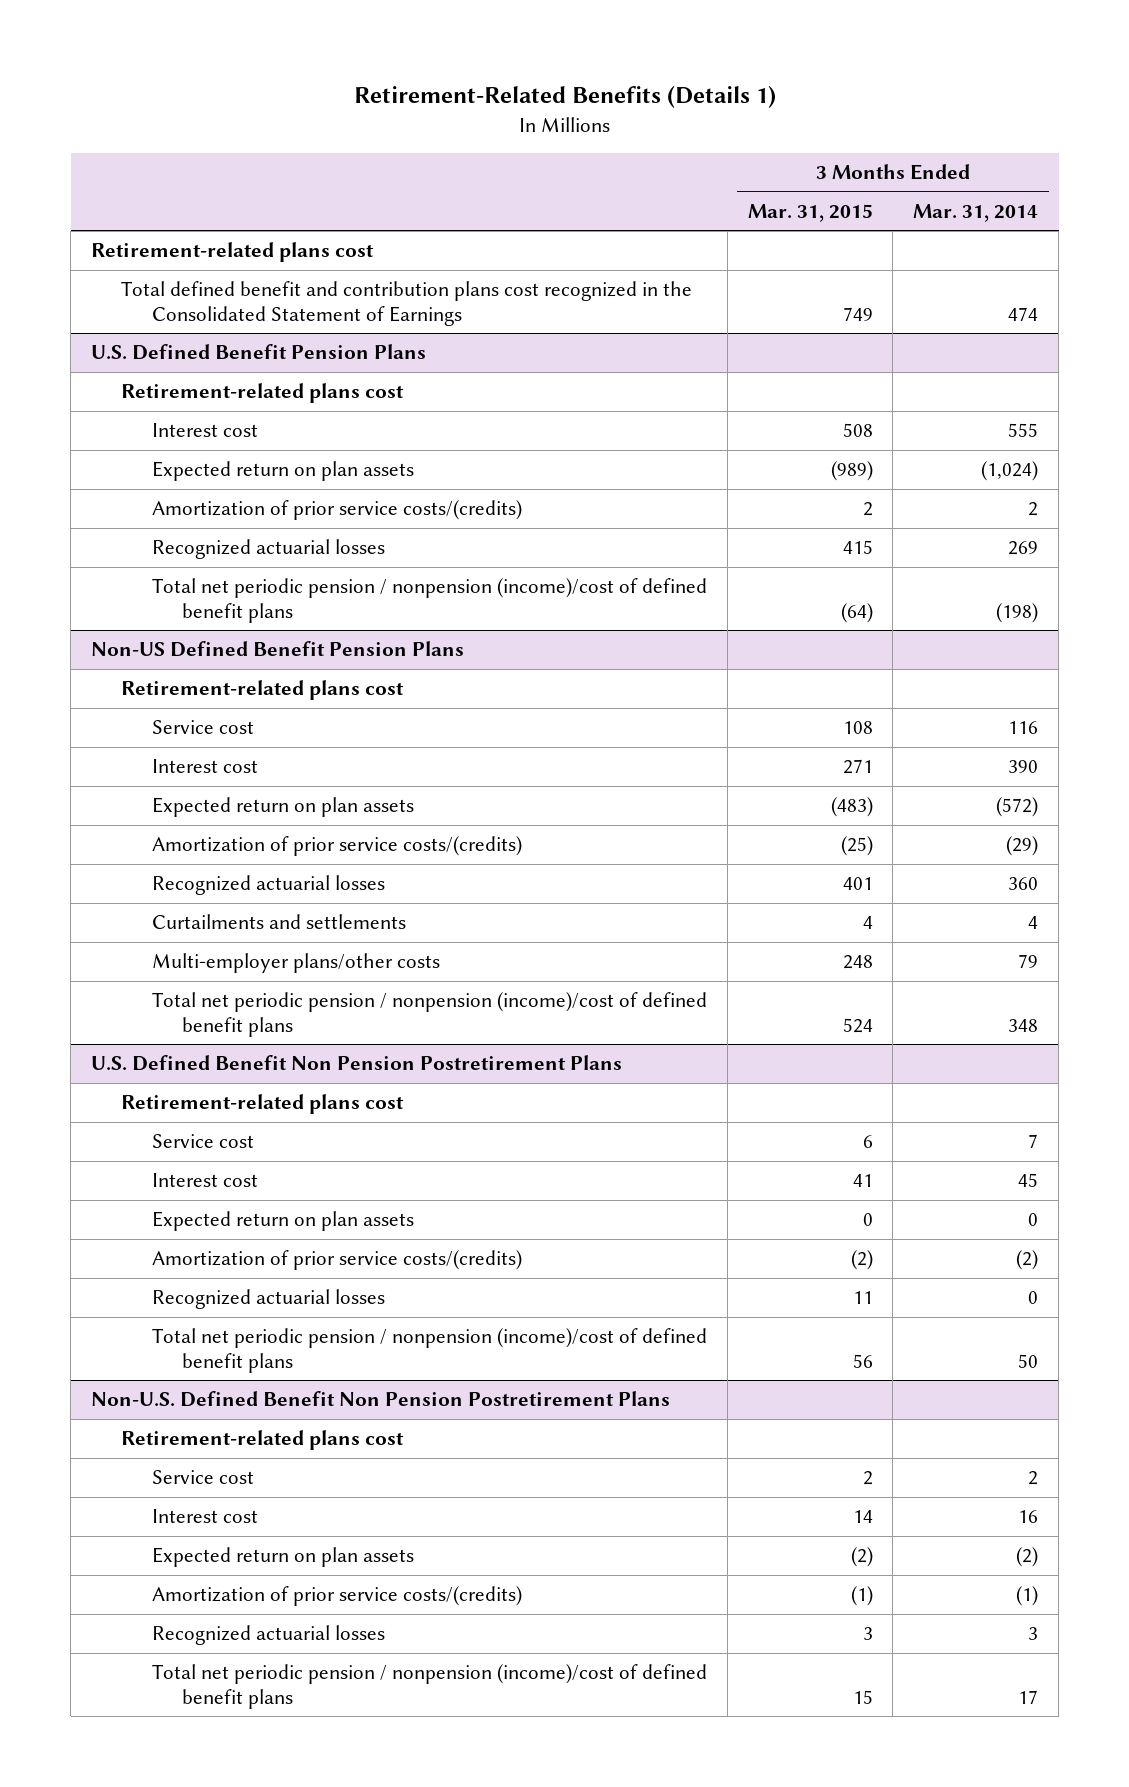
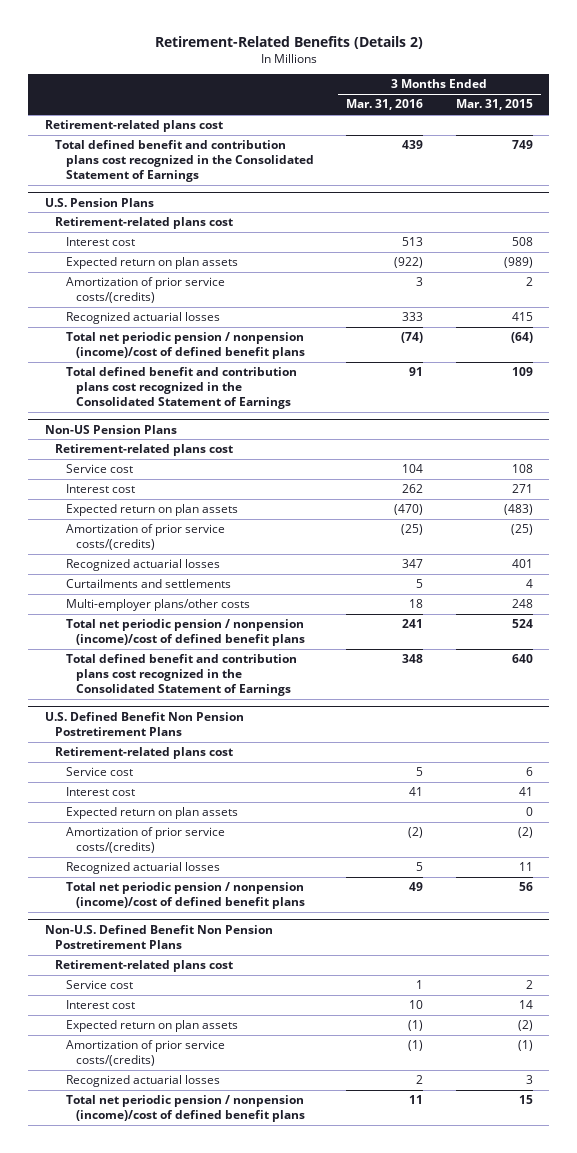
[353,86,776,109] Retirement-Related Benefits (Details 1) -> [154,35,423,49] Retirement-Related Benefits (Details 2)
[913,203,1039,222] Mar. 31, 2014 -> none
none -> [346,99,424,111] Mar. 31, 2016
[91,344,427,361] U.S. Defined Benefit Pension Plans -> [44,197,154,207] U.S. Pension Plans
none -> [65,367,297,410] Total defined benefit and contribution plans cost recognized in the Consolidated Statement of Earnings
[91,641,465,658] Non-US Defined Benefit Pension Plans -> [44,424,177,434] Non-US Pension Plans
none -> [65,654,297,697] Total defined benefit and contribution plans cost recognized in the Consolidated Statement of Earnings

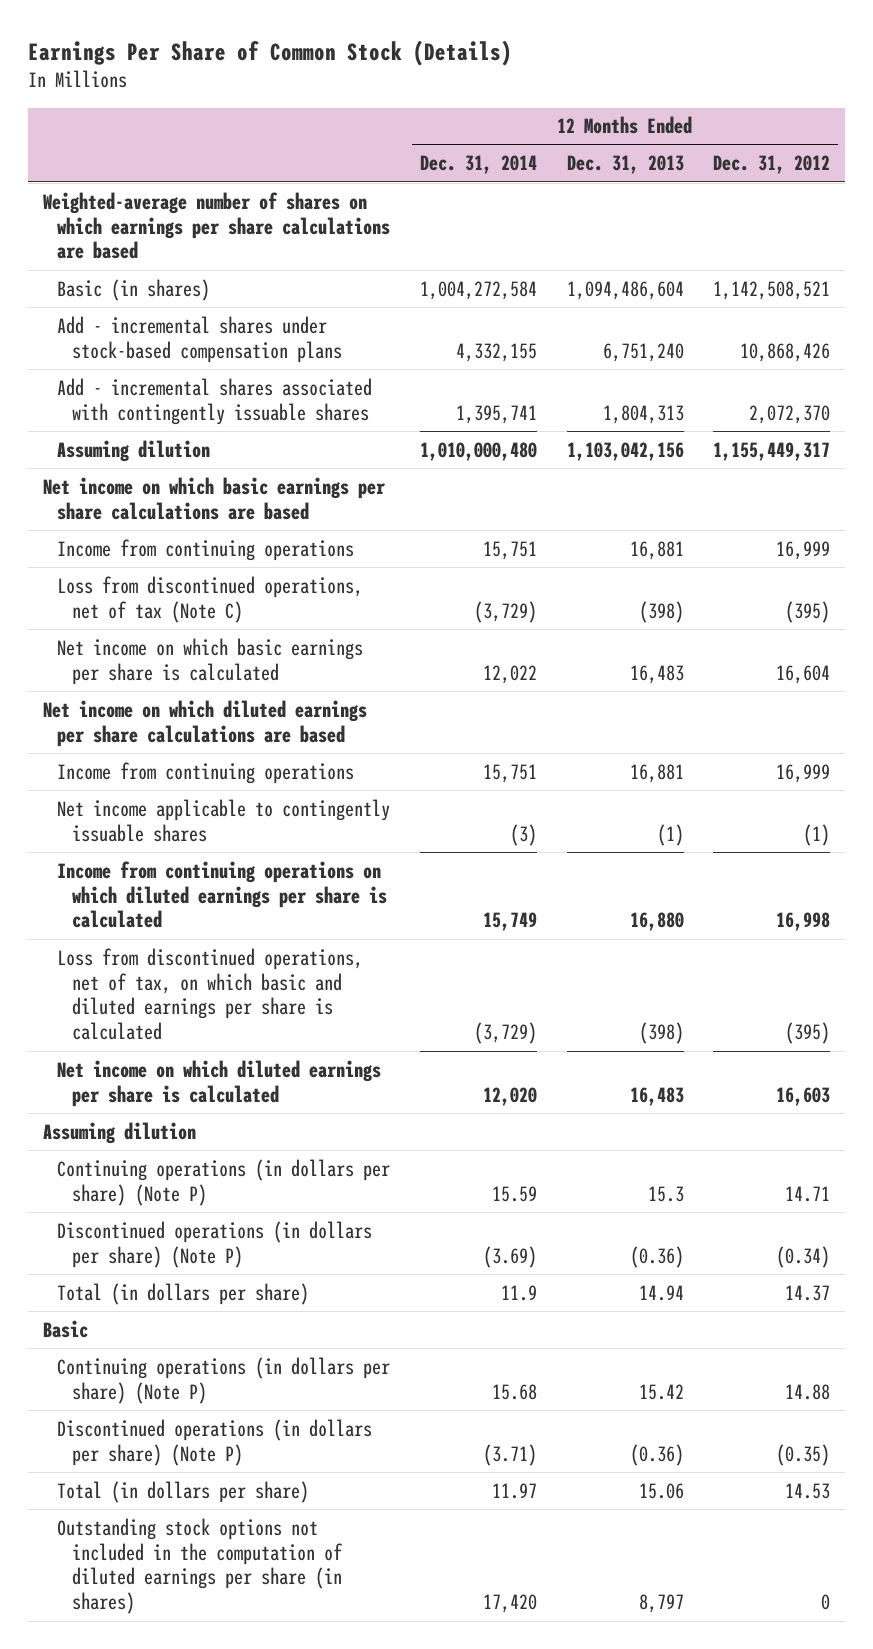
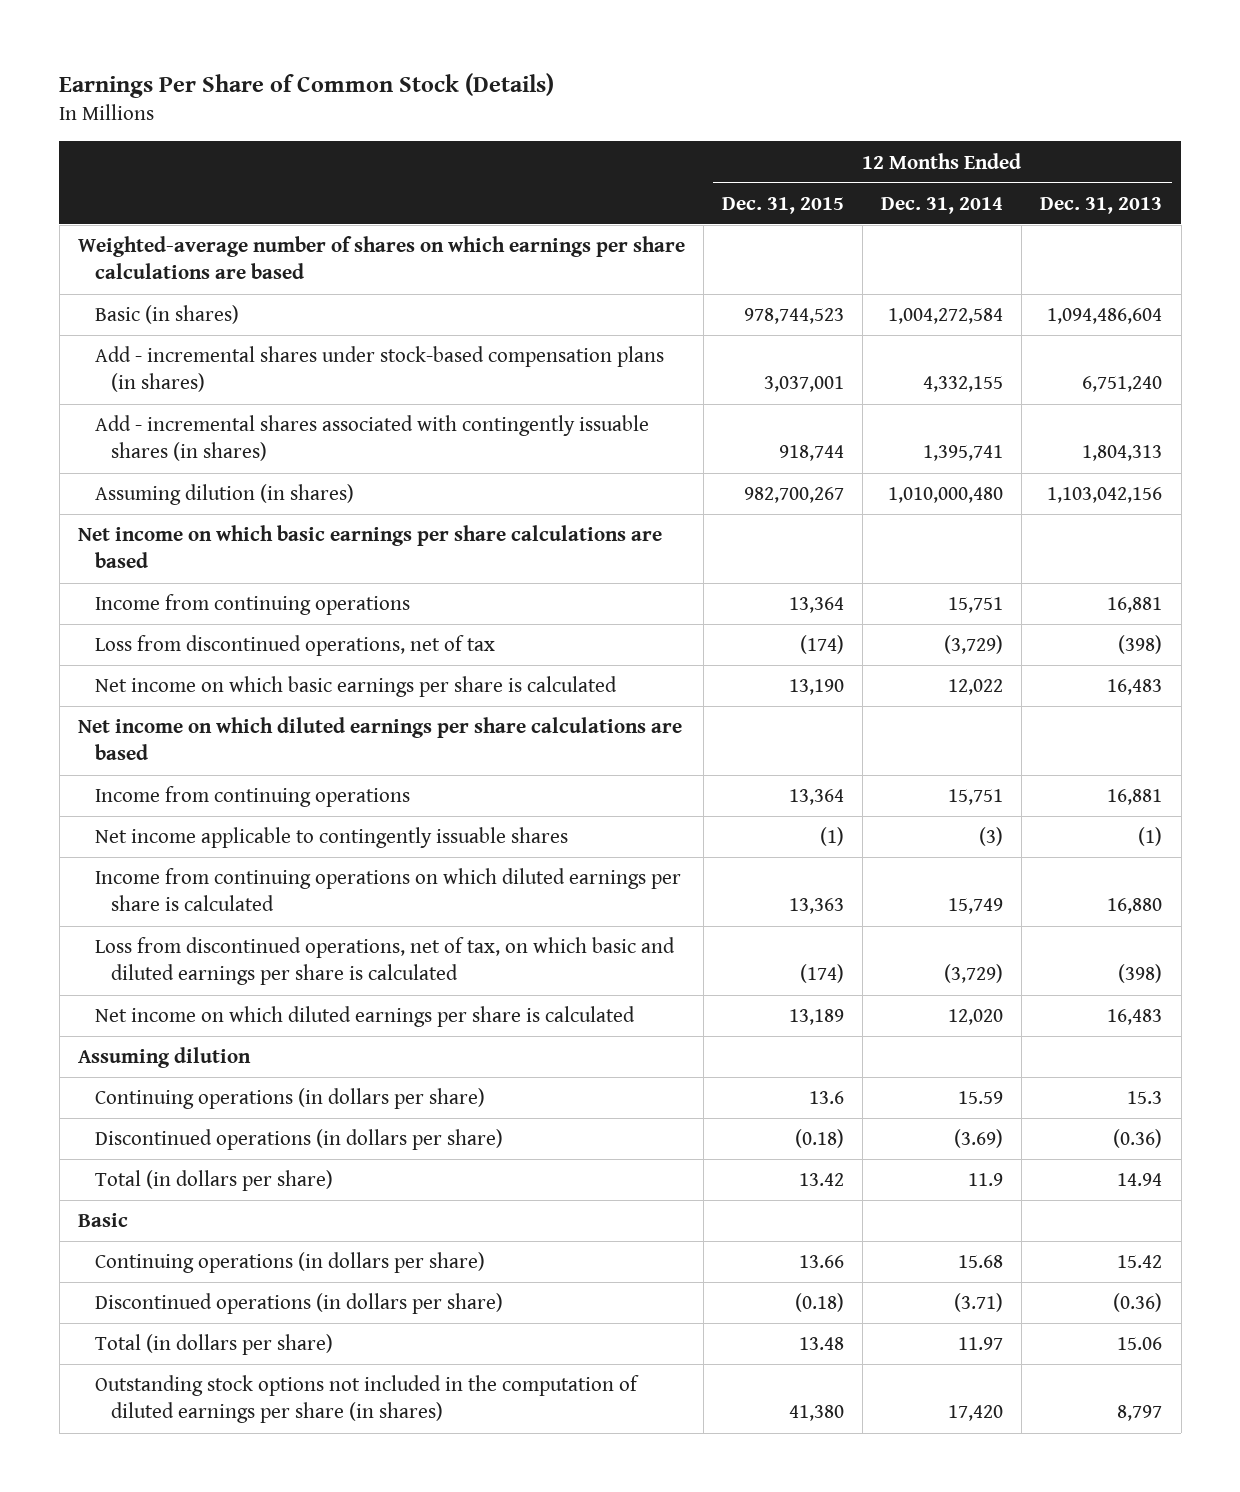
[713,155,831,175] Dec. 31, 2012 -> none
none -> [722,196,845,214] Dec. 31, 2015
[57,315,342,363] Add - incremental shares under stock-based compensation plans -> [94,346,664,393] Add - incremental shares under stock-based compensation plans (in shares)
[57,377,373,425] Add - incremental shares associated with contingently issuable shares -> [94,415,649,462] Add - incremental shares associated with contingently issuable shares (in shares)
[57,439,211,462] Assuming dilution -> [94,484,354,506] Assuming dilution (in shares)
[57,575,364,623] Loss from discontinued operations, net of tax (Note C) -> [94,635,495,657] Loss from discontinued operations, net of tax
[57,1158,391,1206] Continuing operations (in dollars per share) (Note P) -> [94,1088,485,1110] Continuing operations (in dollars per share)
[57,1220,373,1268] Discontinued operations (in dollars per share) (Note P) -> [94,1129,503,1151] Discontinued operations (in dollars per share)
[57,1356,391,1404] Continuing operations (in dollars per share) (Note P) -> [94,1252,485,1274] Continuing operations (in dollars per share)
[57,1418,373,1466] Discontinued operations (in dollars per share) (Note P) -> [94,1293,503,1315] Discontinued operations (in dollars per share)

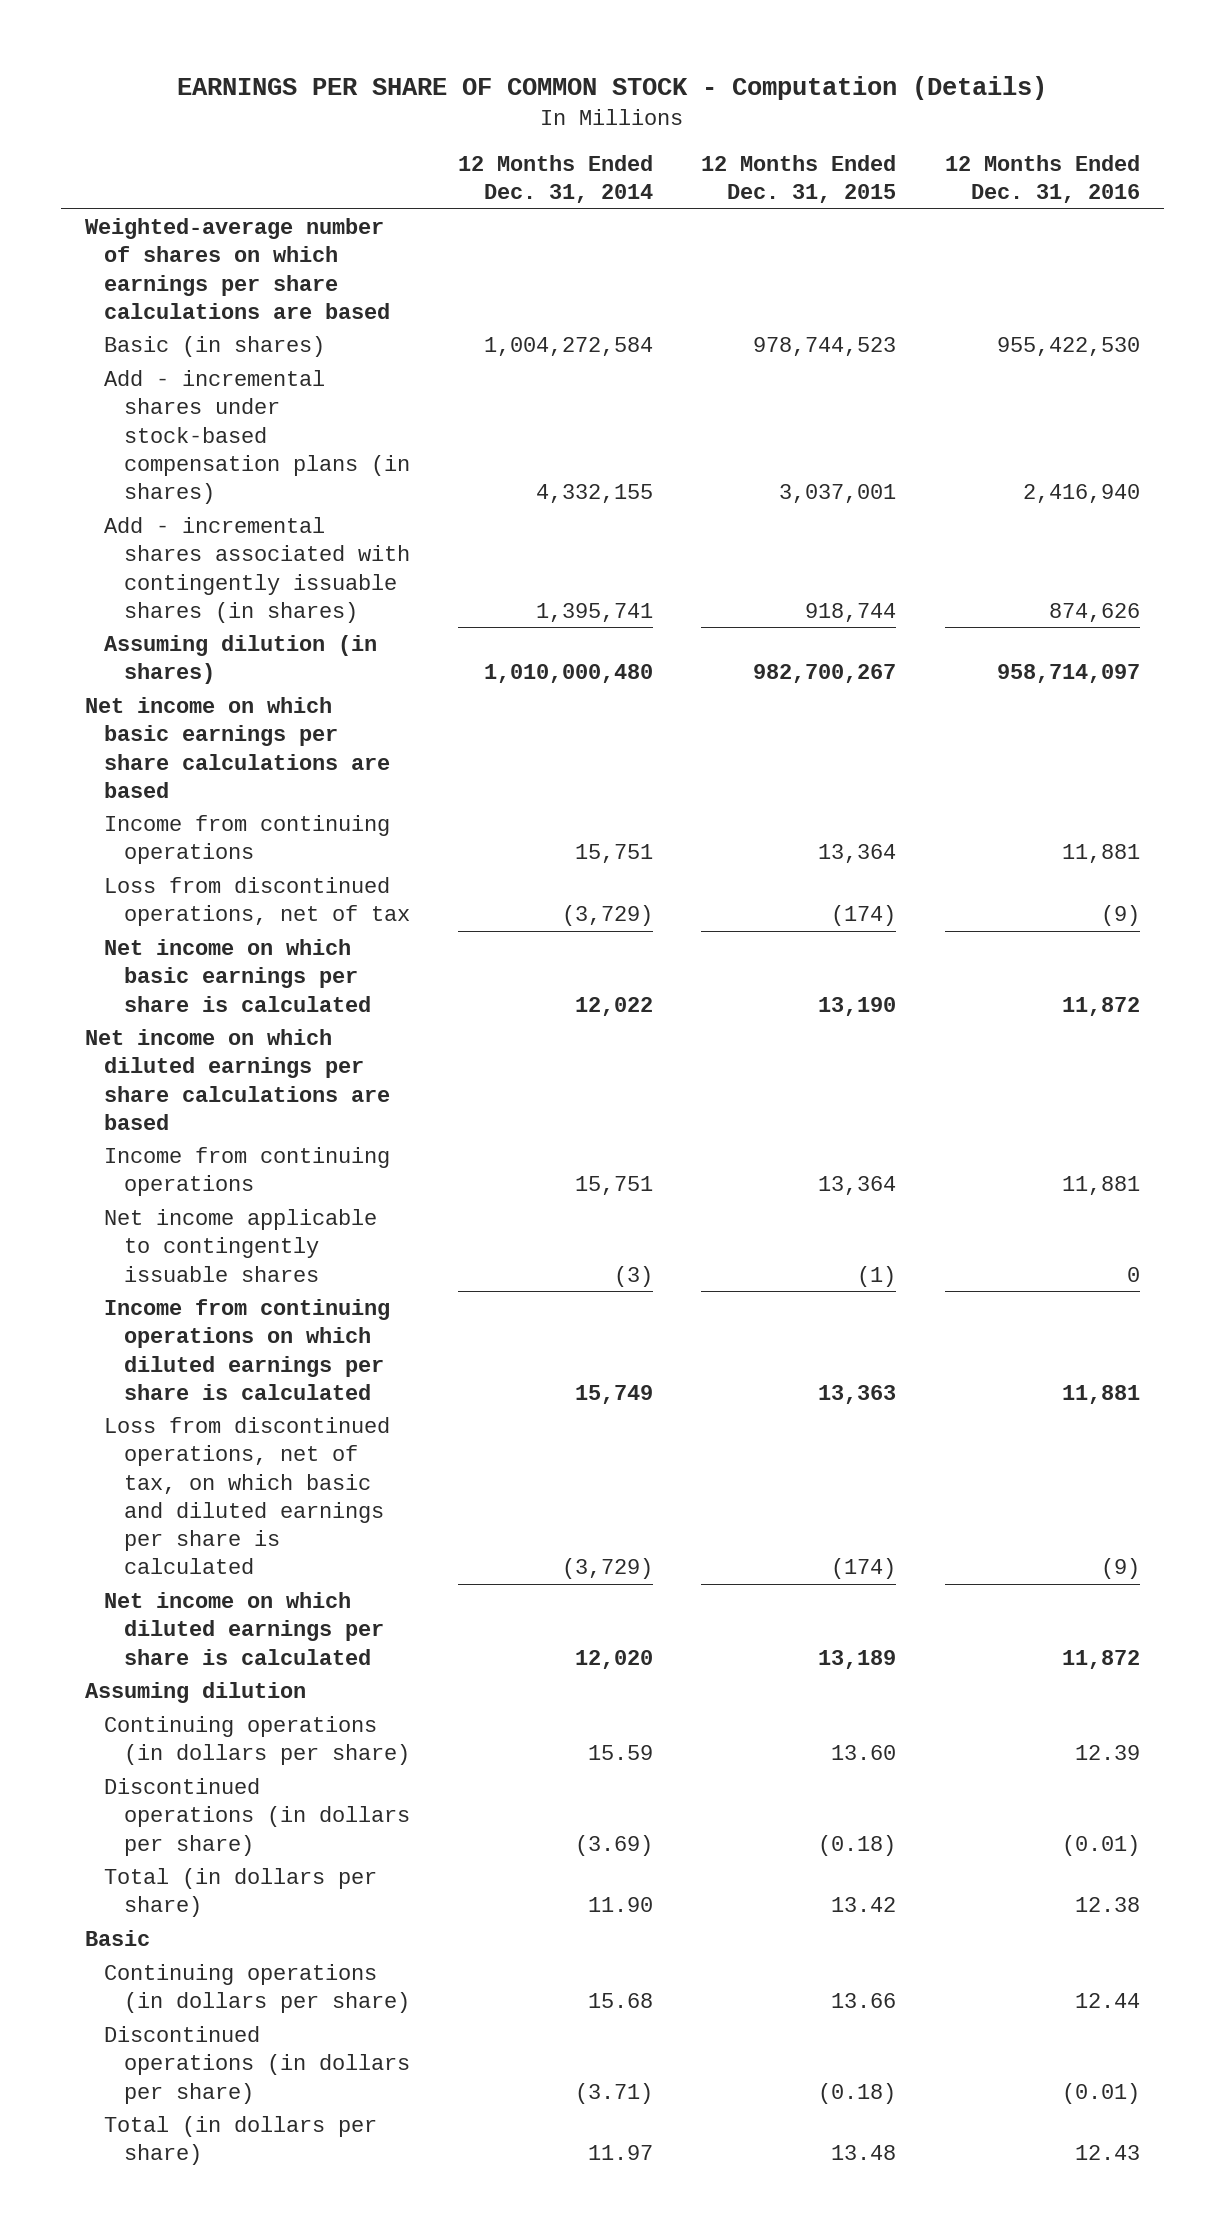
[59,72,555,98] Earnings Per Share of Common Stock (Details) -> [177,76,1048,101] EARNINGS PER SHARE OF COMMON STOCK - Computation (Details)
[1040,196,1163,214] Dec. 31, 2013 -> none
none -> [944,154,1140,204] 12 Months Ended Dec. 31, 2016
[809,1091,845,1105] 13.6 -> [831,1745,897,1761] 13.60
[968,1173,1004,1187] 11.9 -> [587,1897,653,1913] 11.90
[94,1375,639,1424] Outstanding stock options not included in the computation of diluted earnings per share (in shares) -> none

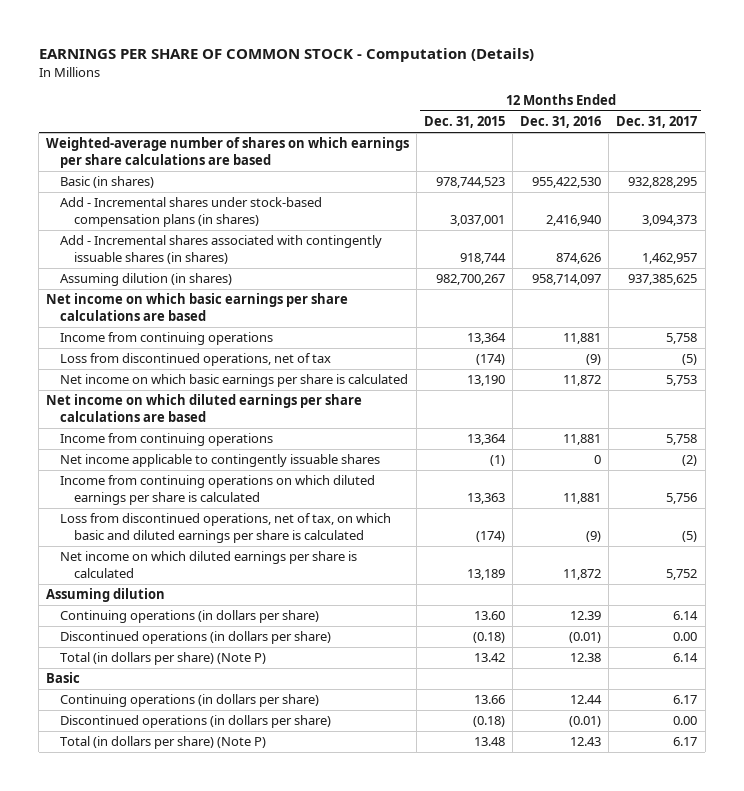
[457,154,653,204] 12 Months Ended Dec. 31, 2014 -> none
none -> [616,116,698,129] Dec. 31, 2017
[104,370,410,504] Add - incremental shares under stock-based compensation plans (in shares) -> [60,197,323,228] Add - Incremental shares under stock-based compensation plans (in shares)
[104,517,410,623] Add - incremental shares associated with contingently issuable shares (in shares) -> [60,235,383,265] Add - Incremental shares associated with contingently issuable shares (in shares)
[104,1868,378,1918] Total (in dollars per share) -> [60,652,267,666] Total (in dollars per share) (Note P)
[104,2116,378,2166] Total (in dollars per share) -> [60,736,267,750] Total (in dollars per share) (Note P)

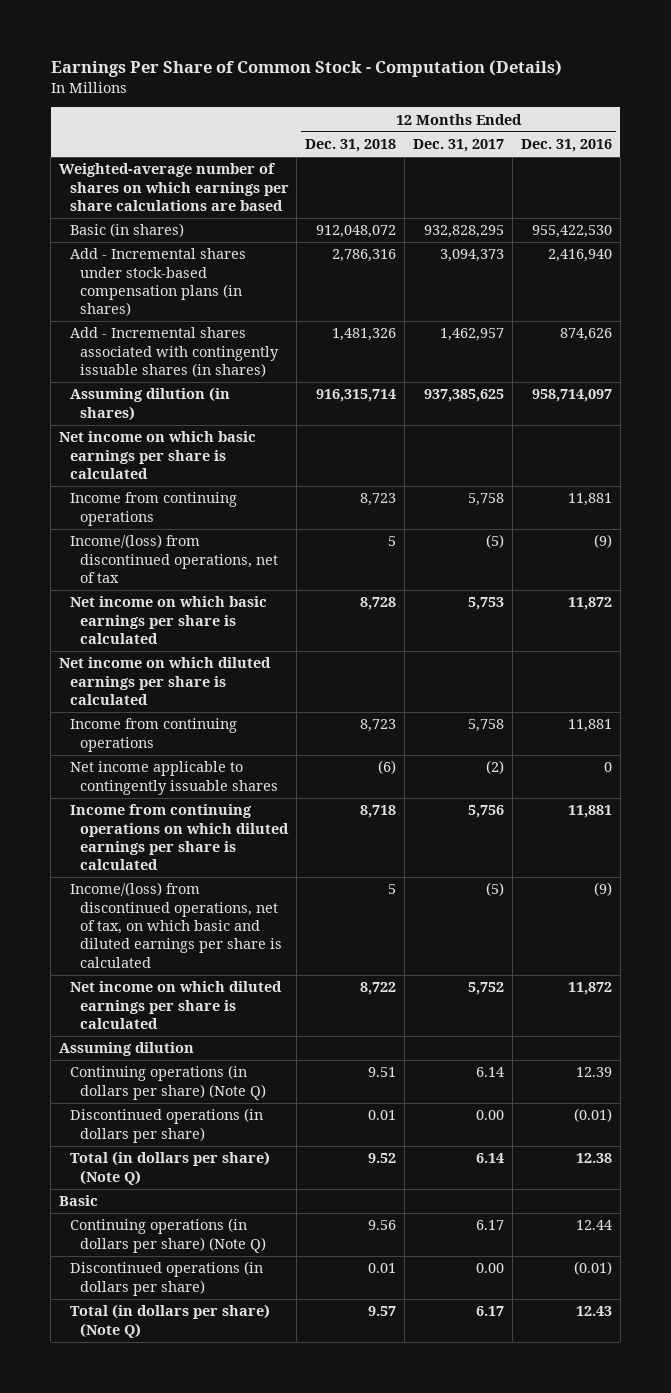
[38,47,534,62] EARNINGS PER SHARE OF COMMON STOCK - Computation (Details) -> [50,60,562,78] Earnings Per Share of Common Stock - Computation (Details)
[424,116,506,129] Dec. 31, 2015 -> none
none -> [305,139,397,153] Dec. 31, 2018
[46,293,349,322] Net income on which basic earnings per share calculations are based -> [58,431,256,480] Net income on which basic earnings per share is calculated
[60,353,332,367] Loss from discontinued operations, net of tax -> [69,534,279,584] Income/(loss) from discontinued operations, net of tax
[46,394,363,423] Net income on which diluted earnings per share calculations are based -> [58,657,271,706] Net income on which diluted earnings per share is calculated
[60,513,392,544] Loss from discontinued operations, net of tax, on which basic and diluted earnings per share is calculated -> [69,882,283,968] Income/(loss) from discontinued operations, net of tax, on which basic and diluted earnings per share is calculated
[60,610,320,624] Continuing operations (in dollars per share) -> [69,1065,267,1100] Continuing operations (in dollars per share) (Note Q)
[60,652,267,666] Total (in dollars per share) (Note P) -> [69,1151,270,1185] Total (in dollars per share) (Note Q)
[60,694,320,708] Continuing operations (in dollars per share) -> [69,1218,267,1253] Continuing operations (in dollars per share) (Note Q)
[60,736,267,750] Total (in dollars per share) (Note P) -> [69,1304,270,1338] Total (in dollars per share) (Note Q)

